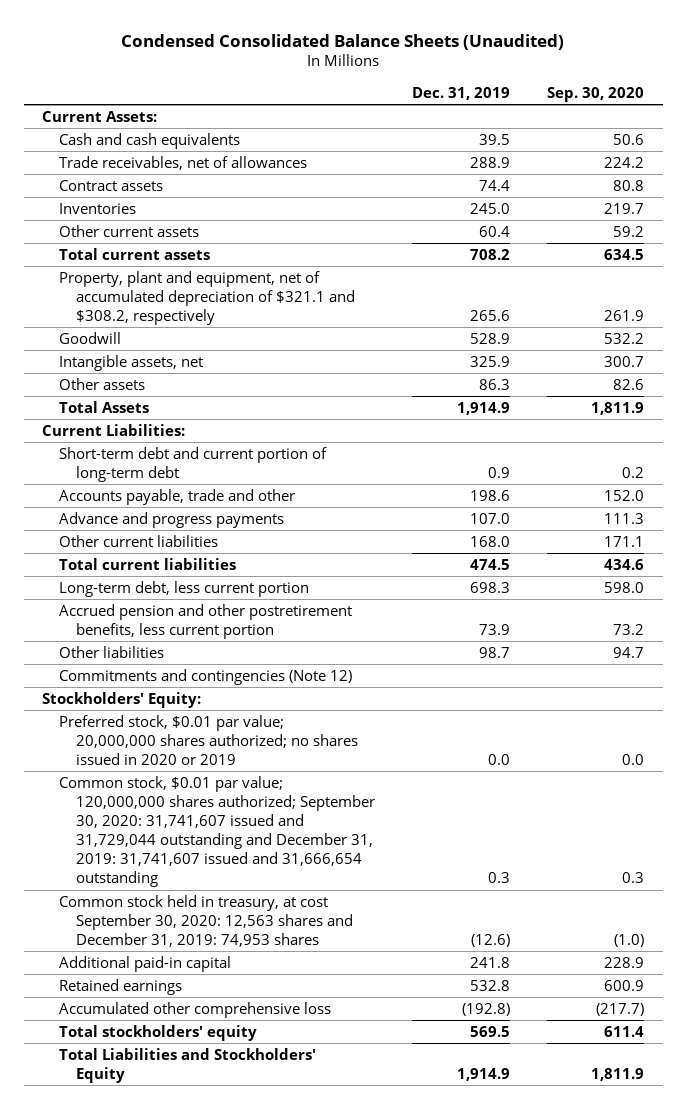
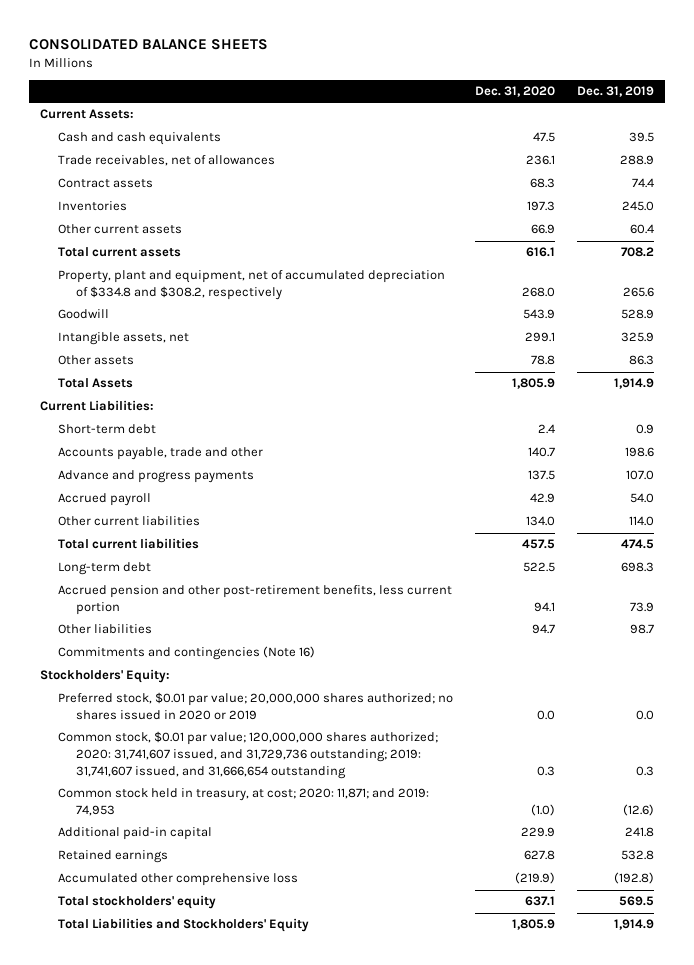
[121,33,565,50] Condensed Consolidated Balance Sheets (Unaudited) -> [28,38,268,50] CONSOLIDATED BALANCE SHEETS
[547,87,645,103] Sep. 30, 2020 -> none
none -> [475,86,556,98] Dec. 31, 2020
[59,270,356,326] Property, plant and equipment, net of accumulated depreciation of $321.1 and $308.2, respectively -> [57,270,445,301] Property, plant and equipment, net of accumulated depreciation of $334.8 and $308.2, respectively
[59,446,328,482] Short-term debt and current portion of long-term debt -> [57,424,156,435] Short-term debt
none -> [57,493,151,507] Accrued payroll
[470,535,511,547] 168.0 -> [629,516,655,527] 114.0
[59,580,310,597] Long-term debt, less current portion -> [57,562,151,576] Long-term debt
[59,603,353,639] Accrued pension and other postretirement benefits, less current portion -> [57,585,452,616] Accrued pension and other post-retirement benefits, less current portion
[59,668,353,685] Commitments and contingencies (Note 12) -> [57,646,315,661] Commitments and contingencies (Note 16)
[59,775,376,888] Common stock, $0.01 par value; 120,000,000 shares authorized; September 30, 2020: 31,741,607 issued and 31,729,044 outstanding and December 31, 2019: 31,741,607 issued and 31,666,654 outstanding -> [57,731,438,779] Common stock, $0.01 par value; 120,000,000 shares authorized; 2020: 31,741,607 issued, and 31,729,736 outstanding; 2019: 31,741,607 issued, and 31,666,654 outstanding
[59,894,354,948] Common stock held in treasury, at cost September 30, 2020: 12,563 shares and December 31, 2019: 74,953 shares -> [57,788,429,817] Common stock held in treasury, at cost; 2020: 11,871; and 2019: 74,953

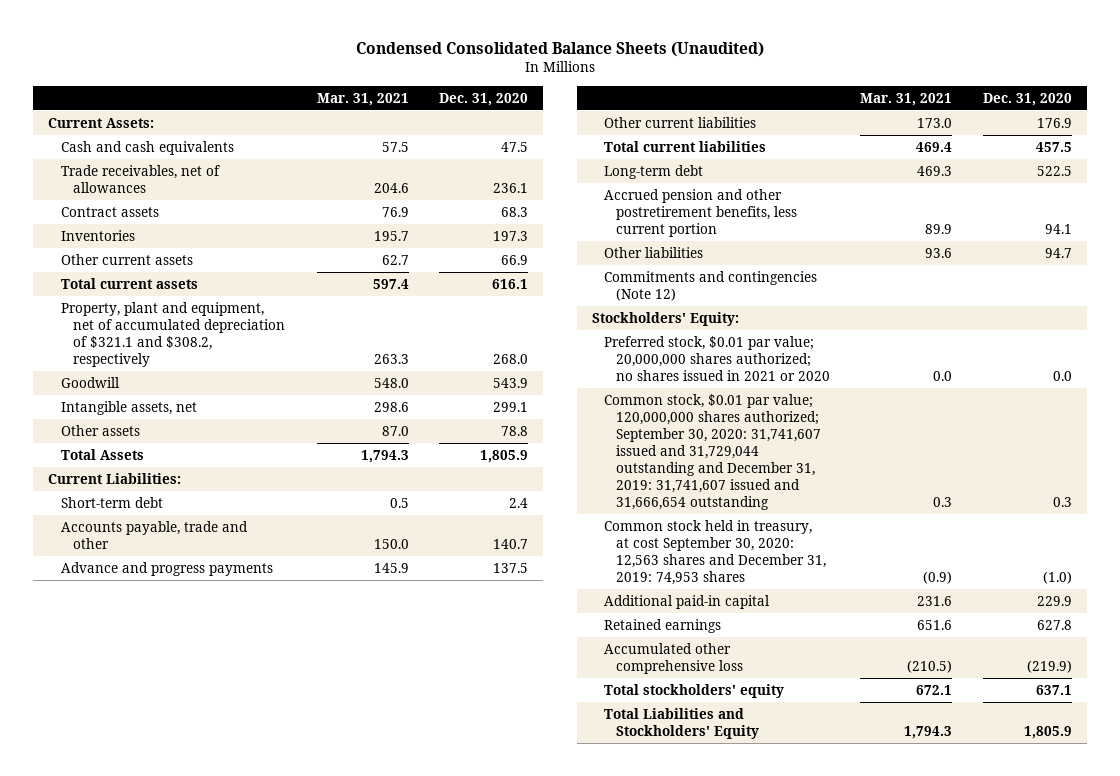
[28,38,268,50] CONSOLIDATED BALANCE SHEETS -> [355,42,764,58] Condensed Consolidated Balance Sheets (Unaudited)
[577,86,655,98] Dec. 31, 2019 -> none
none -> [316,92,409,106] Mar. 31, 2021
[57,270,445,301] Property, plant and equipment, net of accumulated depreciation of $334.8 and $308.2, respectively -> [60,301,285,367] Property, plant and equipment, net of accumulated depreciation of $321.1 and $308.2, respectively
[57,493,151,507] Accrued payroll -> none
[526,516,556,527] 134.0 -> [1036,117,1072,128] 176.9
[57,585,452,616] Accrued pension and other post-retirement benefits, less current portion -> [604,188,798,237] Accrued pension and other postretirement benefits, less current portion
[57,646,315,661] Commitments and contingencies (Note 16) -> [604,270,818,301] Commitments and contingencies (Note 12)
[57,692,453,721] Preferred stock, $0.01 par value; 20,000,000 shares authorized; no shares issued in 2020 or 2019 -> [604,335,831,381] Preferred stock, $0.01 par value; 20,000,000 shares authorized; no shares issued in 2021 or 2020
[57,731,438,779] Common stock, $0.01 par value; 120,000,000 shares authorized; 2020: 31,741,607 issued, and 31,729,736 outstanding; 2019: 31,741,607 issued, and 31,666,654 outstanding -> [604,393,822,510] Common stock, $0.01 par value; 120,000,000 shares authorized; September 30, 2020: 31,741,607 issued and 31,729,044 outstanding and December 31, 2019: 31,741,607 issued and 31,666,654 outstanding
[57,788,429,817] Common stock held in treasury, at cost; 2020: 11,871; and 2019: 74,953 -> [604,519,827,585] Common stock held in treasury, at cost September 30, 2020: 12,563 shares and December 31, 2019: 74,953 shares

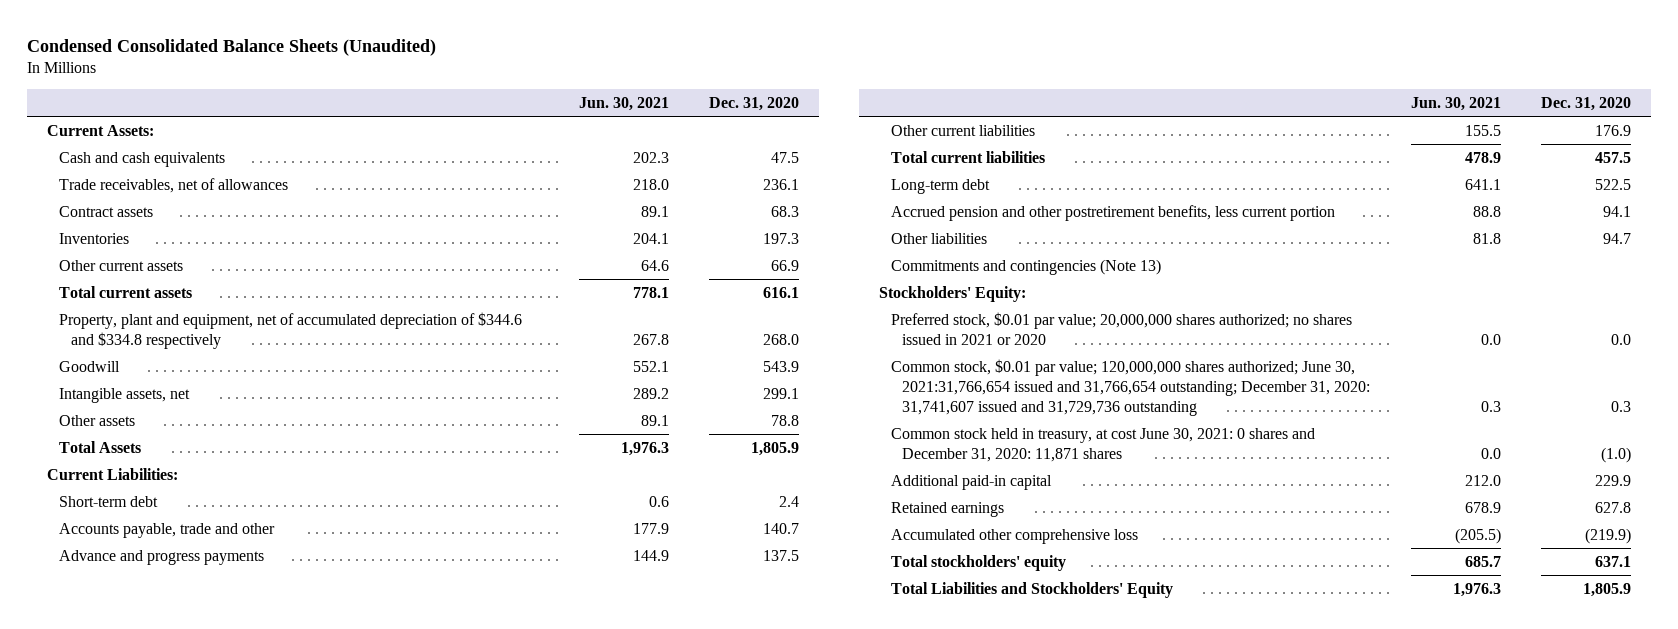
[316,92,409,106] Mar. 31, 2021 -> none
none -> [578,96,669,111] Jun. 30, 2021
[60,301,285,367] Property, plant and equipment, net of accumulated depreciation of $321.1 and $308.2, respectively -> [58,311,522,349] Property, plant and equipment, net of accumulated depreciation of $344.6 and $334.8 respectively
[604,270,818,301] Commitments and contingencies (Note 12) -> [890,258,1161,275] Commitments and contingencies (Note 13)
[604,393,822,510] Common stock, $0.01 par value; 120,000,000 shares authorized; September 30, 2020: 31,741,607 issued and 31,729,044 outstanding and December 31, 2019: 31,741,607 issued and 31,666,654 outstanding -> [890,358,1371,416] Common stock, $0.01 par value; 120,000,000 shares authorized; June 30, 2021:31,766,654 issued and 31,766,654 outstanding; December 31, 2020: 31,741,607 issued and 31,729,736 outstanding
[604,519,827,585] Common stock held in treasury, at cost September 30, 2020: 12,563 shares and December 31, 2019: 74,953 shares -> [890,427,1315,462] Common stock held in treasury, at cost June 30, 2021: 0 shares and December 31, 2020: 11,871 shares

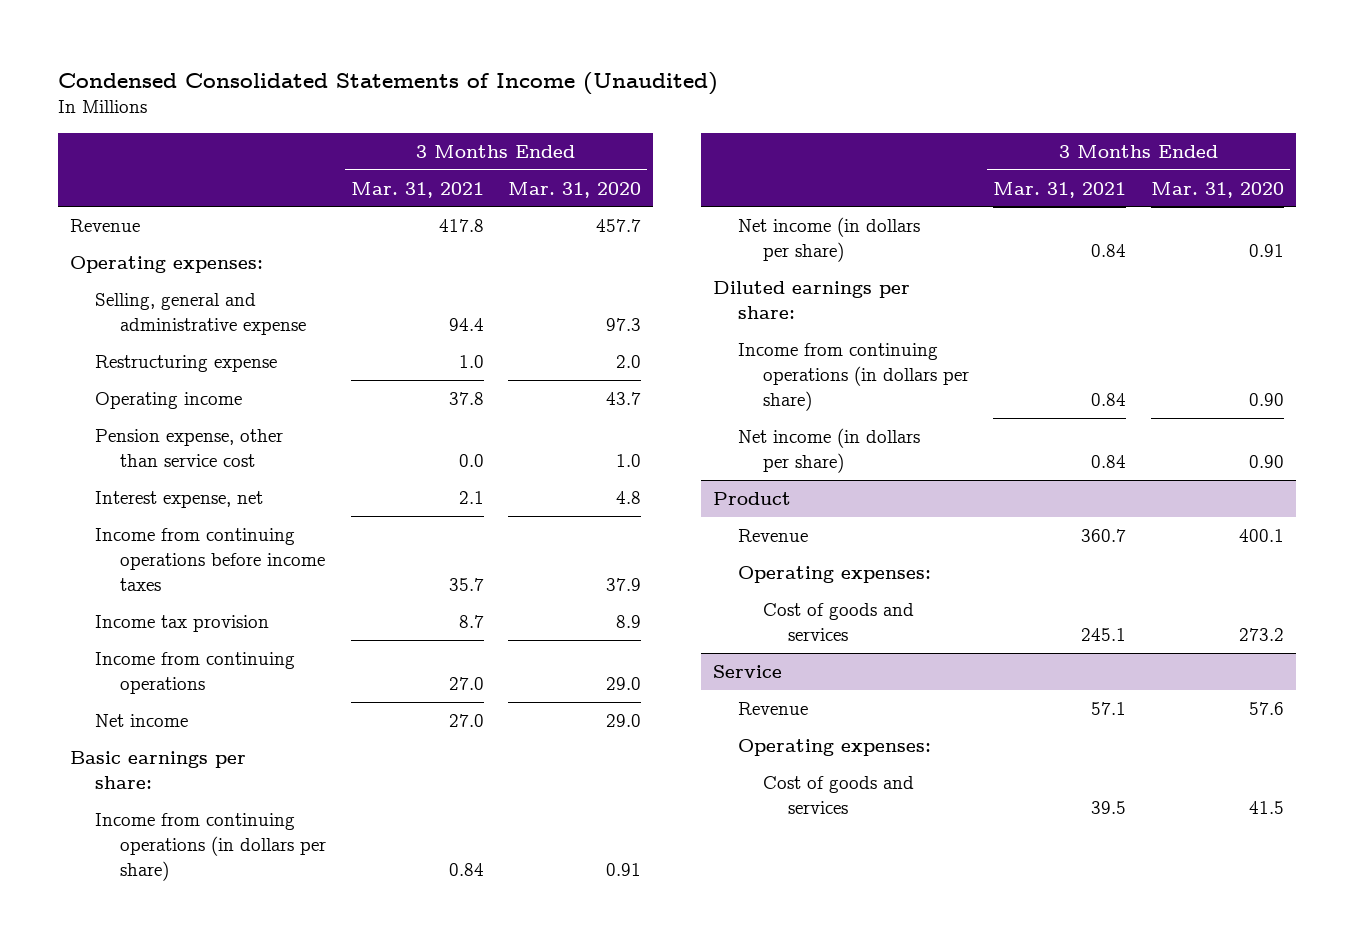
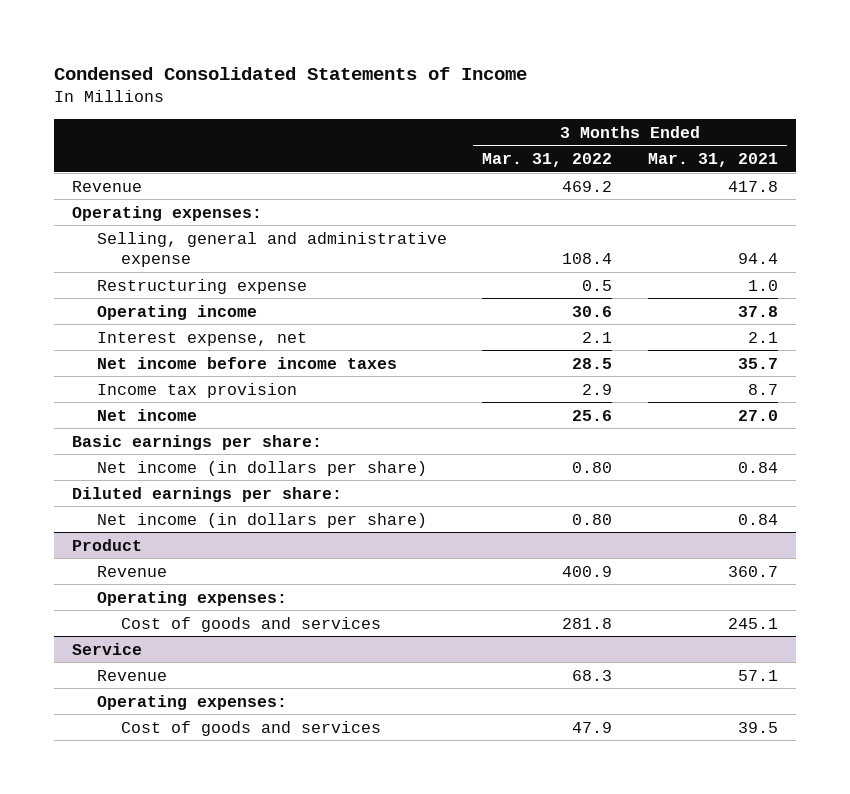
[57,71,718,95] Condensed Consolidated Statements of Income (Unaudited) -> [54,67,528,81] Condensed Consolidated Statements of Income
[507,181,641,198] Mar. 31, 2020 -> none
none -> [482,152,613,167] Mar. 31, 2022
[95,429,284,467] Pension expense, other than service cost -> none
[95,528,326,591] Income from continuing operations before income taxes -> [96,356,397,369] Net income before income taxes
[95,652,296,694] Income from continuing operations -> none
[95,813,327,881] Income from continuing operations (in dollars per share) -> none
[738,343,970,411] Income from continuing operations (in dollars per share) -> none

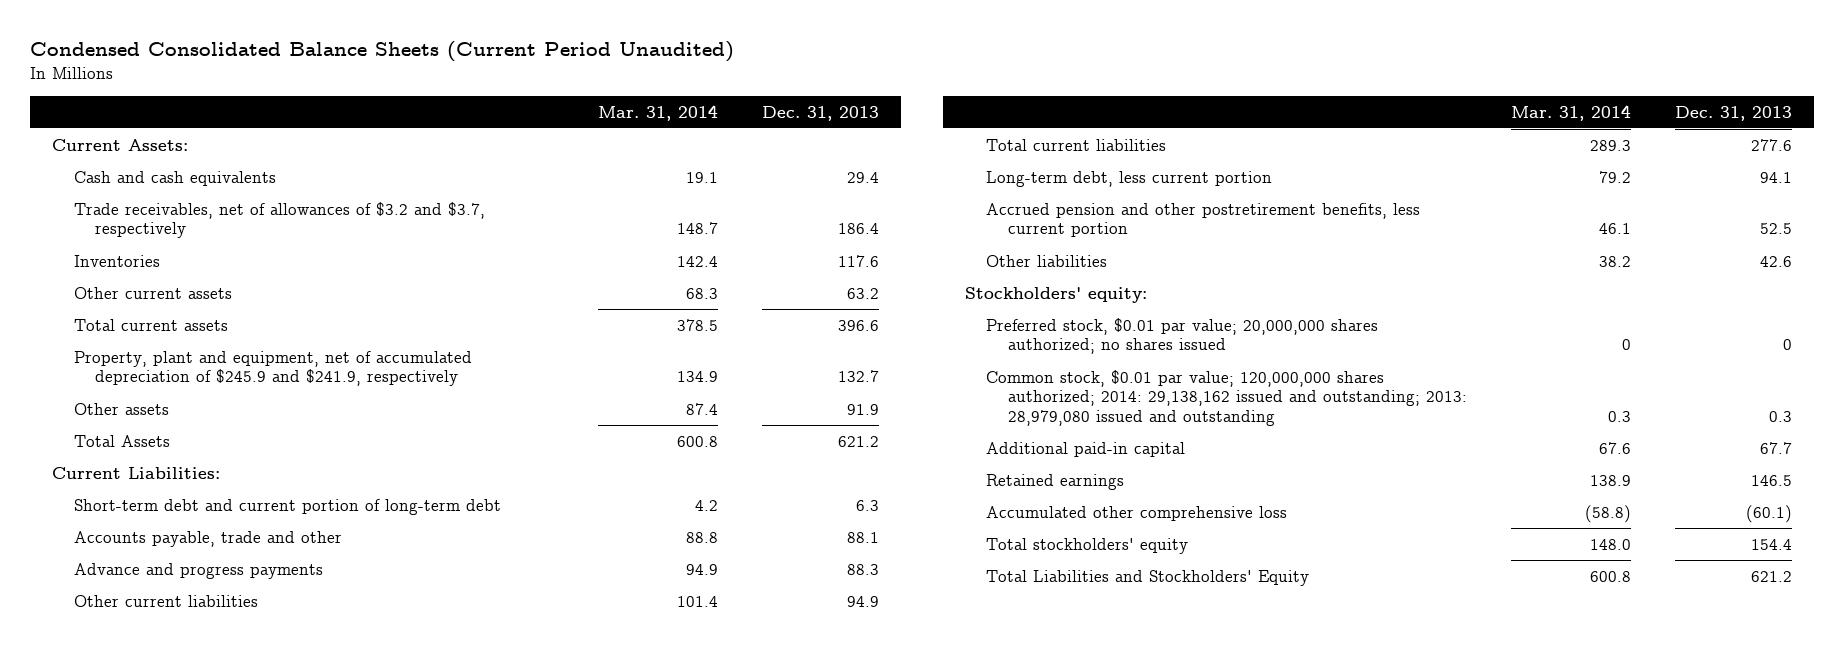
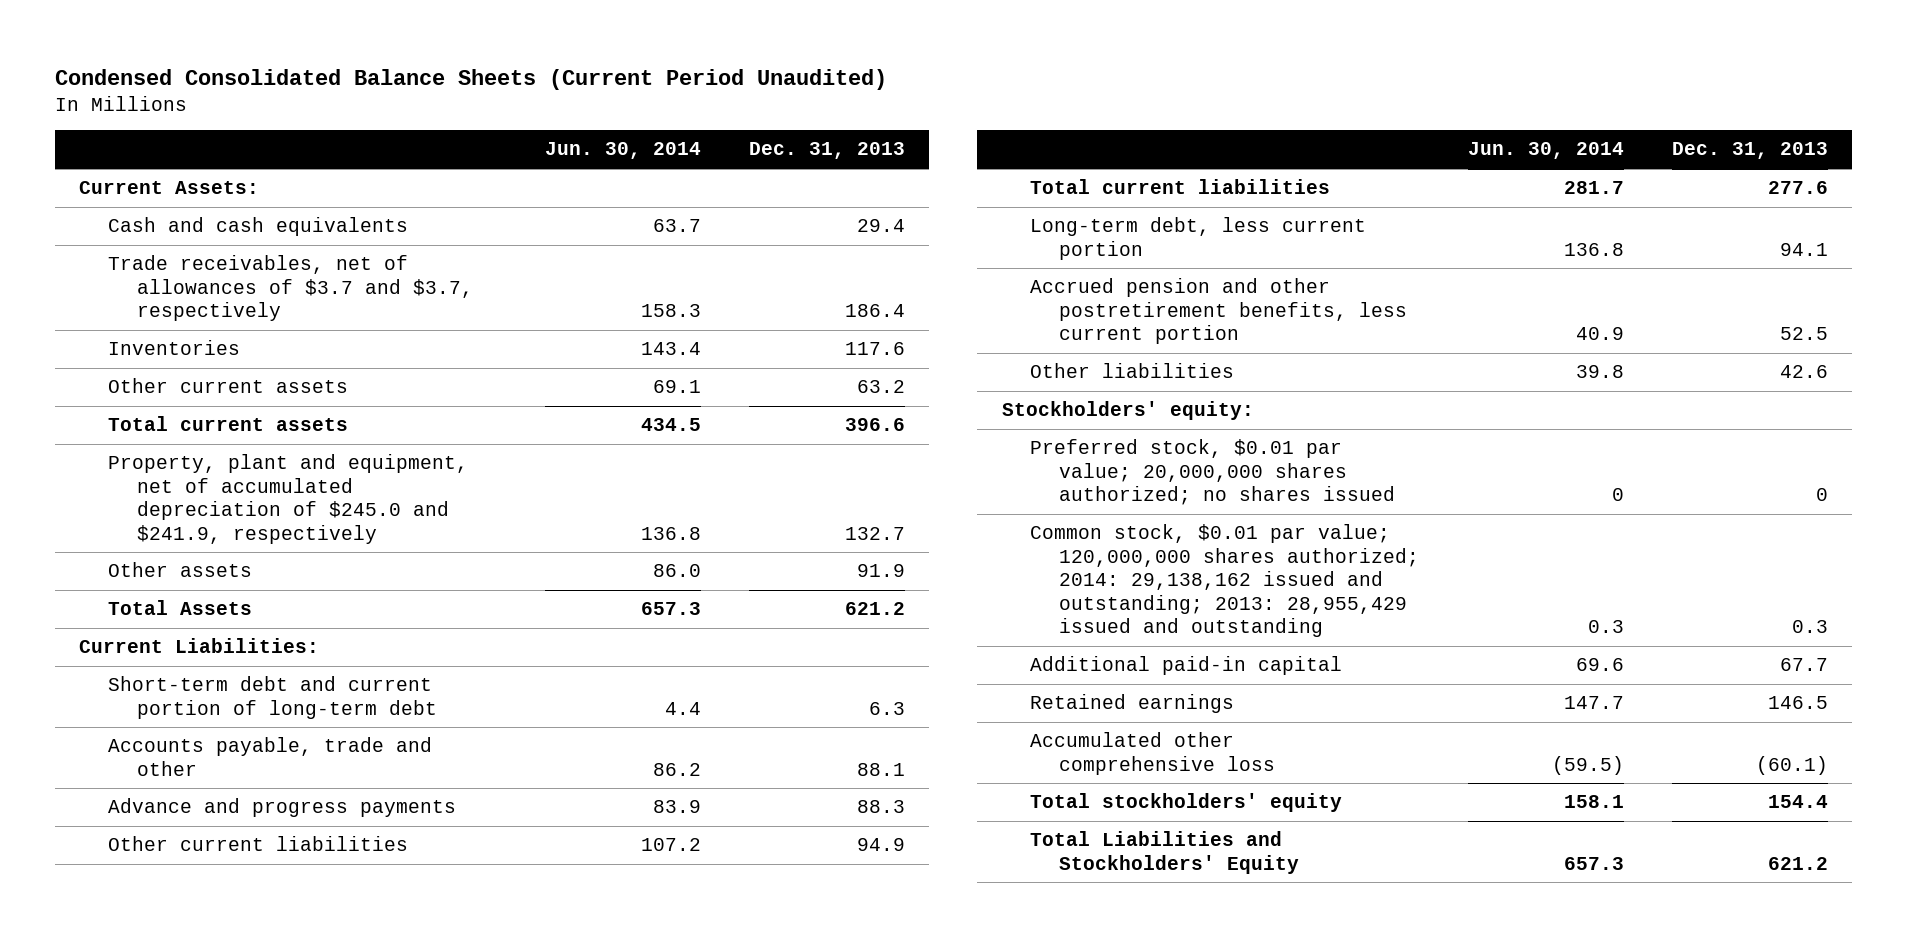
[597,104,718,121] Mar. 31, 2014 -> none
none -> [544,142,701,160] Jun. 30, 2014
[73,201,485,239] Trade receivables, net of allowances of $3.2 and $3.7, respectively -> [107,255,473,322] Trade receivables, net of allowances of $3.7 and $3.7, respectively
[73,350,472,387] Property, plant and equipment, net of accumulated depreciation of $245.9 and $241.9, respectively -> [107,454,468,544] Property, plant and equipment, net of accumulated depreciation of $245.0 and $241.9, respectively
[986,369,1467,427] Common stock, $0.01 par value; 120,000,000 shares authorized; 2014: 29,138,162 issued and outstanding; 2013: 28,979,080 issued and outstanding -> [1030,524,1420,638] Common stock, $0.01 par value; 120,000,000 shares authorized; 2014: 29,138,162 issued and outstanding; 2013: 28,955,429 issued and outstanding

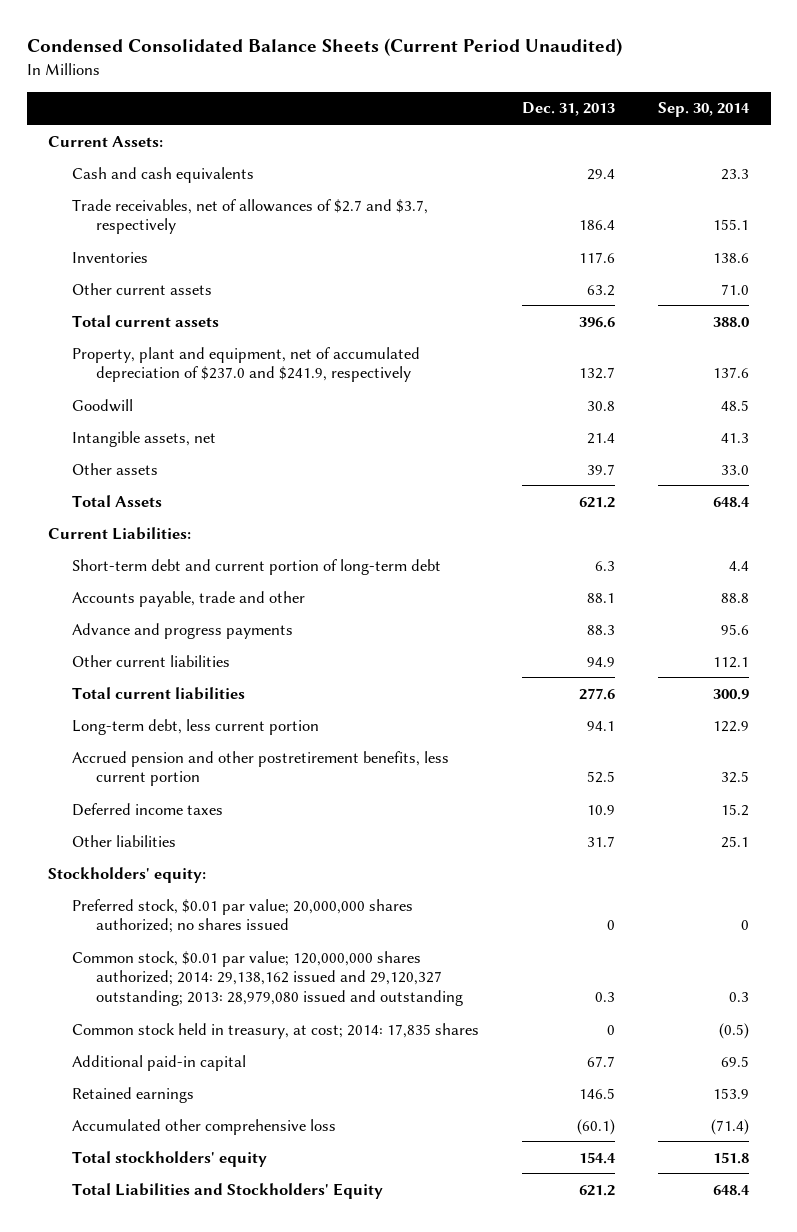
[544,142,701,160] Jun. 30, 2014 -> none
none -> [658,102,751,118] Sep. 30, 2014
[107,255,473,322] Trade receivables, net of allowances of $3.7 and $3.7, respectively -> [72,198,429,235] Trade receivables, net of allowances of $2.7 and $3.7, respectively
[107,454,468,544] Property, plant and equipment, net of accumulated depreciation of $245.0 and $241.9, respectively -> [72,346,421,383] Property, plant and equipment, net of accumulated depreciation of $237.0 and $241.9, respectively
none -> [72,398,134,412] Goodwill
none -> [72,430,217,447] Intangible assets, net
[857,564,906,578] 91.9 -> [587,463,616,475] 39.7
none -> [72,802,224,816] Deferred income taxes
[1779,365,1828,379] 42.6 -> [587,835,616,847] 31.7
[1030,524,1420,638] Common stock, $0.01 par value; 120,000,000 shares authorized; 2014: 29,138,162 issued and outstanding; 2013: 28,955,429 issued and outstanding -> [72,950,464,1007] Common stock, $0.01 par value; 120,000,000 shares authorized; 2014: 29,138,162 issued and 29,120,327 outstanding; 2013: 28,979,080 issued and outstanding
none -> [72,1022,480,1039] Common stock held in treasury, at cost; 2014: 17,835 shares

